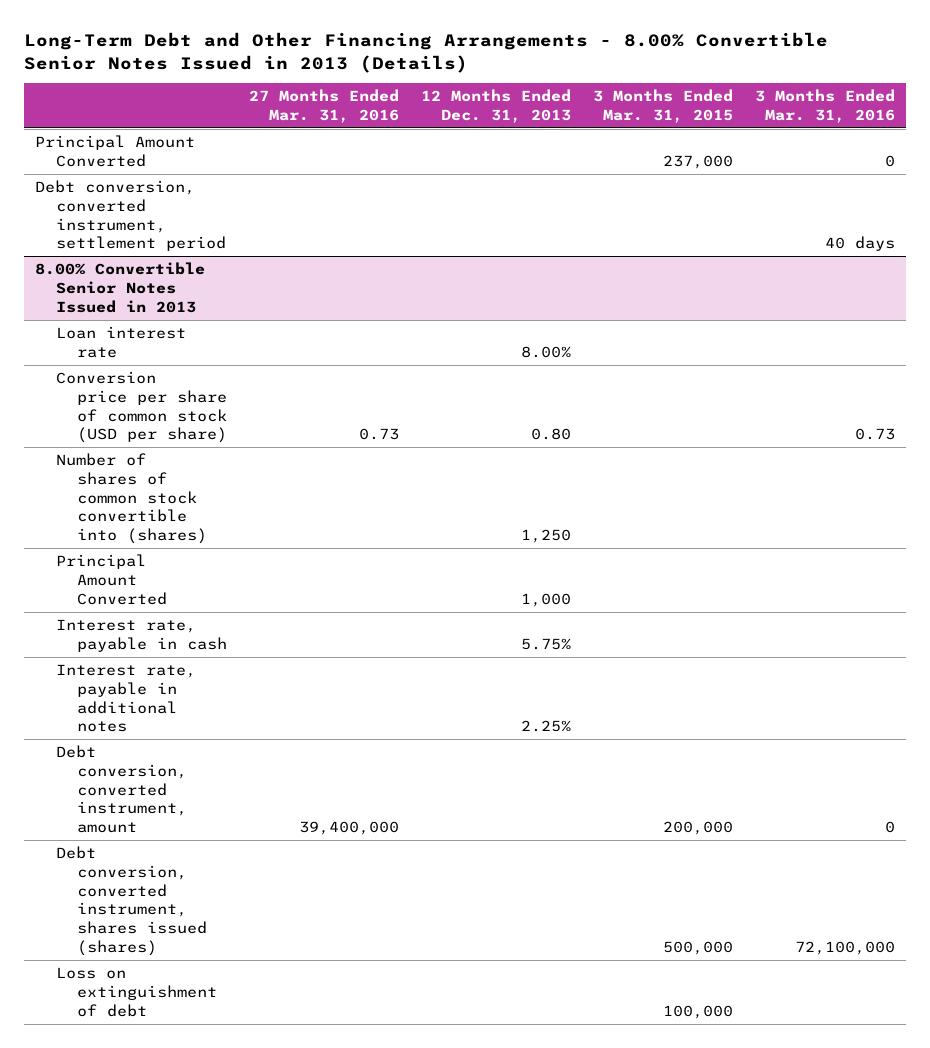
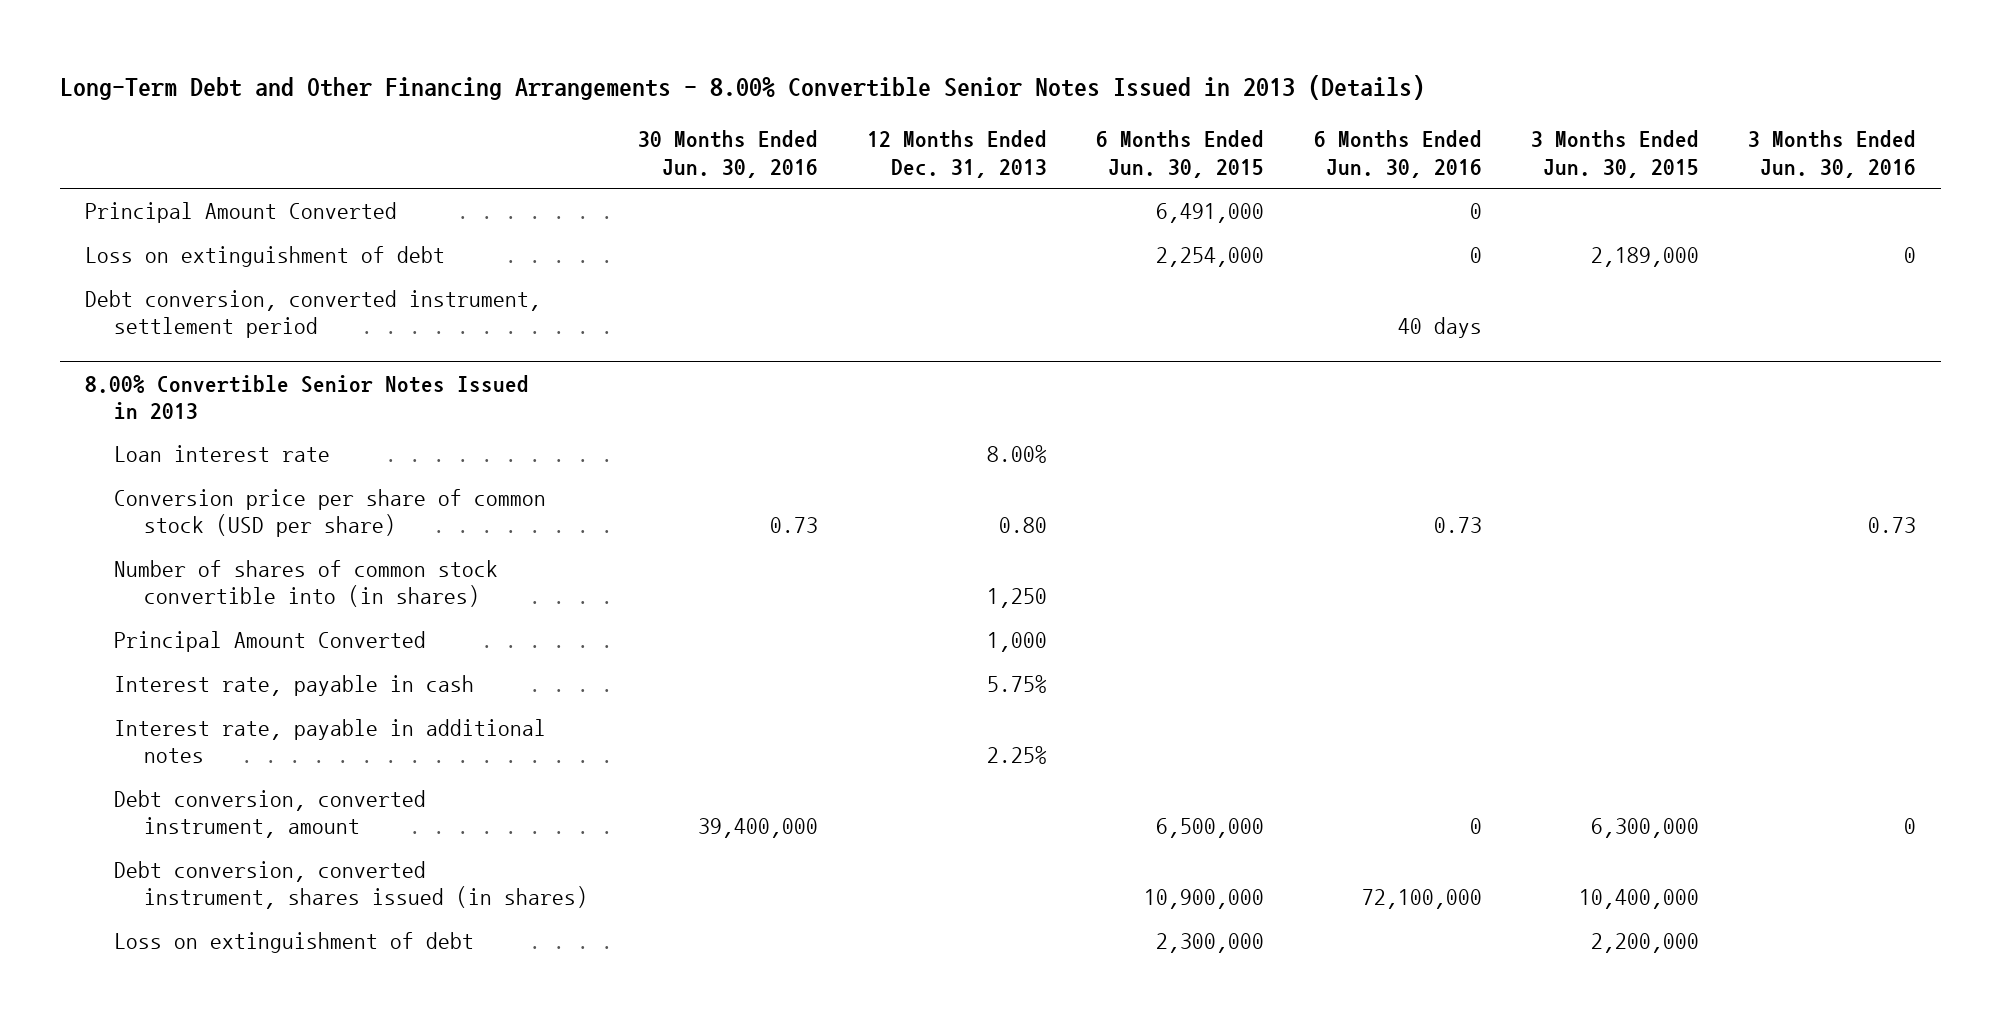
[249,89,400,124] 27 Months Ended Mar. 31, 2016 -> none
[592,89,733,124] 3 Months Ended Mar. 31, 2015 -> none
[754,89,895,124] 3 Months Ended Mar. 31, 2016 -> none
none -> [637,130,818,178] 30 Months Ended Jun. 30, 2016
none -> [1096,130,1265,178] 6 Months Ended Jun. 30, 2015
none -> [1313,130,1482,178] 6 Months Ended Jun. 30, 2016
none -> [1530,130,1699,178] 3 Months Ended Jun. 30, 2015
none -> [1748,130,1917,178] 3 Months Ended Jun. 30, 2016
none -> [84,246,445,268] Loss on extinguishment of debt
[56,453,208,545] Number of shares of common stock convertible into (shares) -> [114,560,499,608] Number of shares of common stock convertible into (in shares)
[56,846,208,956] Debt conversion, converted instrument, shares issued (shares) -> [114,861,589,910] Debt conversion, converted instrument, shares issued (in shares)

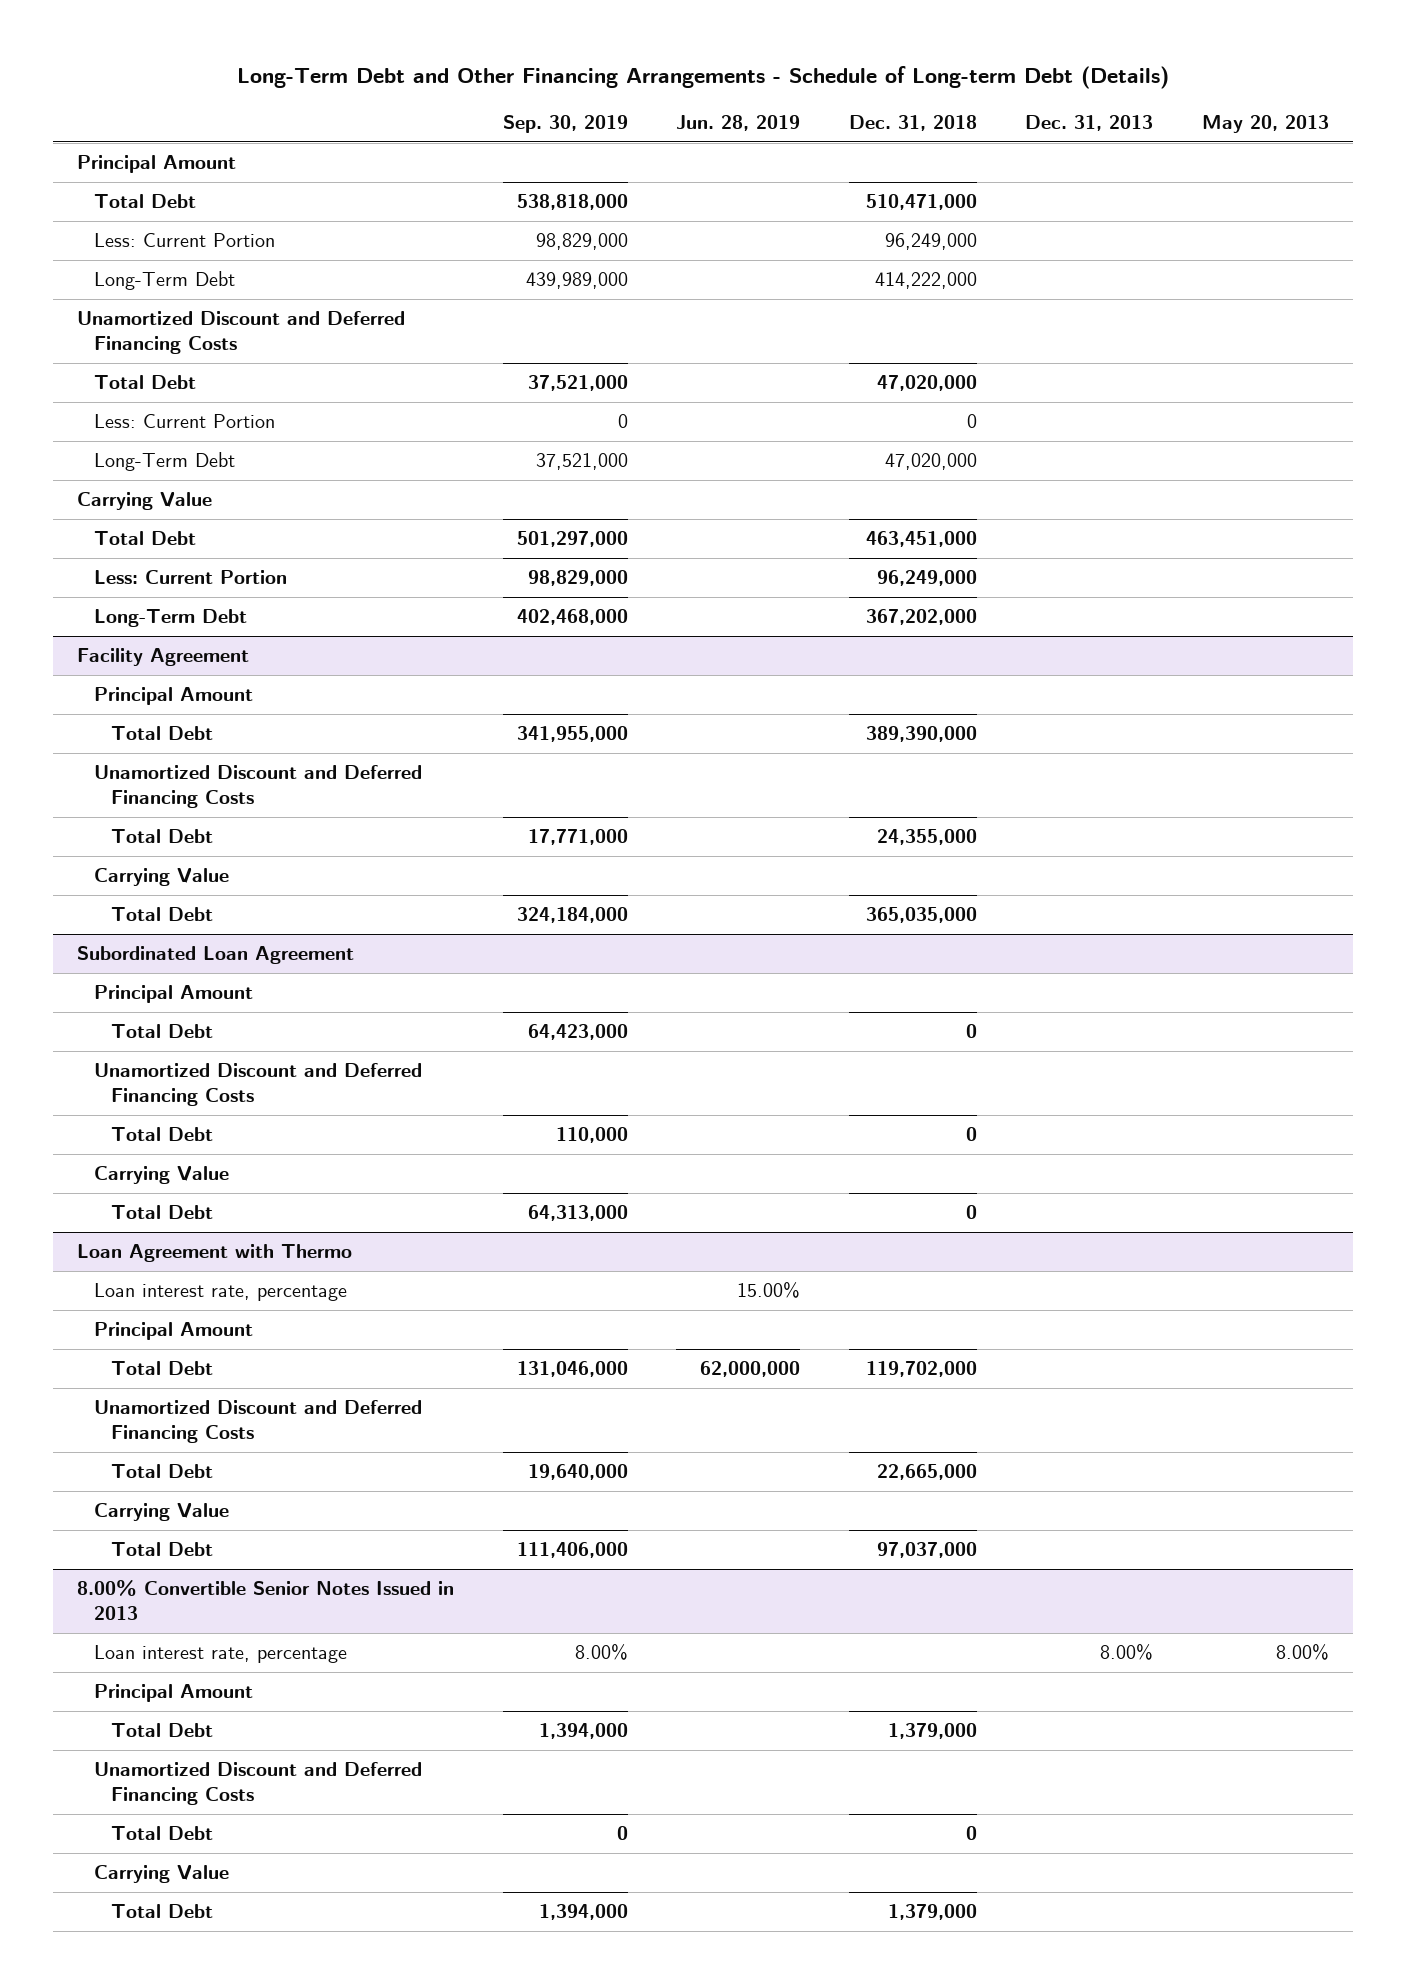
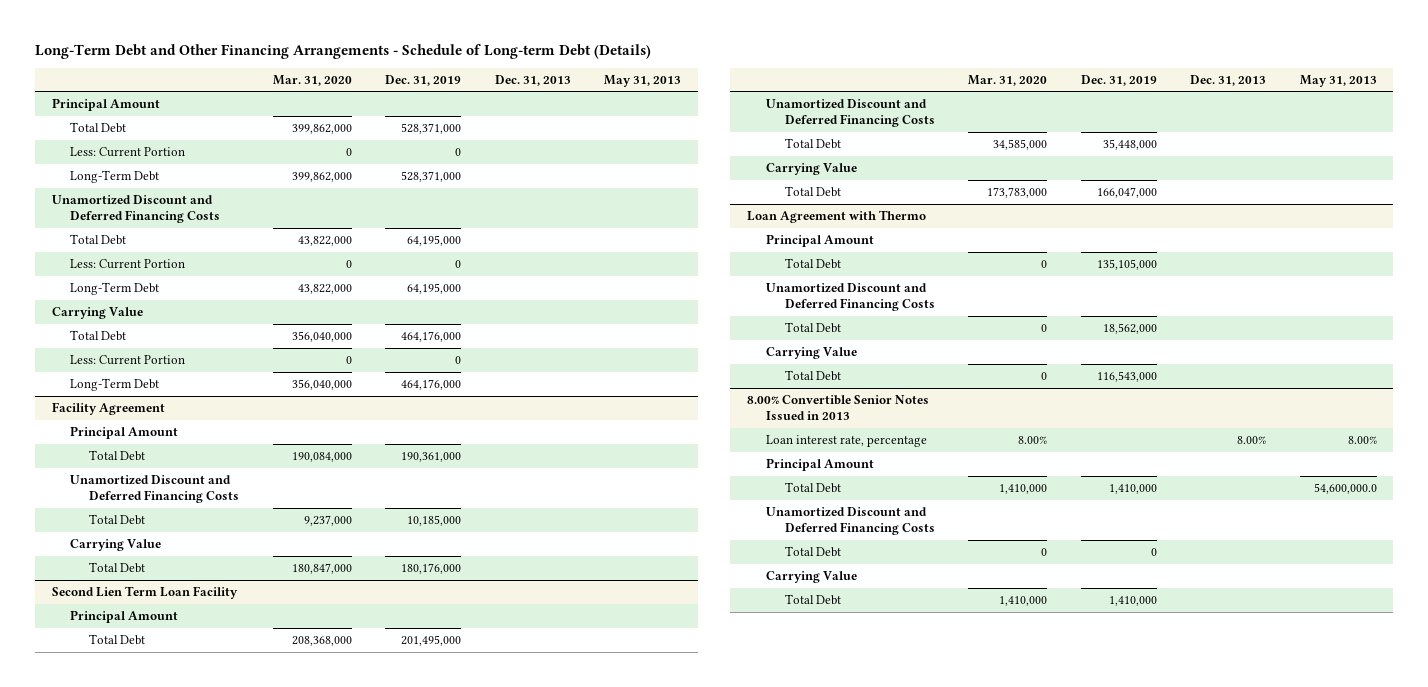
[502,114,628,133] Sep. 30, 2019 -> none
[676,114,801,131] Jun. 28, 2019 -> none
[848,114,977,131] Dec. 31, 2018 -> none
[1201,114,1329,133] May 20, 2013 -> none
none -> [272,74,352,86] Mar. 31, 2020
none -> [385,74,462,86] Dec. 31, 2019
none -> [604,74,682,87] May 31, 2013
[77,946,355,965] Subordinated Loan Agreement -> [51,586,238,600] Second Lien Term Loan Facility
[94,1283,348,1302] Loan interest rate, percentage -> none

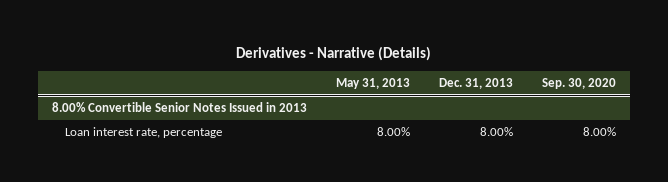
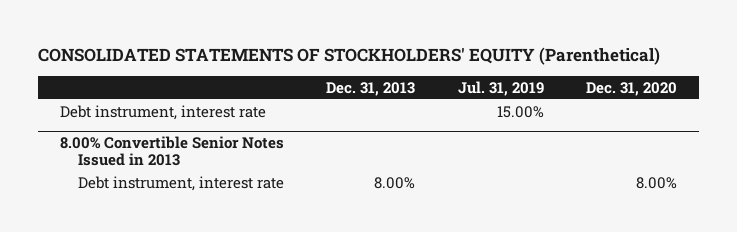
[235,45,431,61] Derivatives - Narrative (Details) -> [38,47,661,66] CONSOLIDATED STATEMENTS OF STOCKHOLDERS' EQUITY (Parenthetical)
[335,78,410,90] May 31, 2013 -> none
[541,78,616,90] Sep. 30, 2020 -> none
none -> [457,80,544,96] Jul. 31, 2019
none -> [586,81,678,96] Dec. 31, 2020
none -> [59,104,266,120] Debt instrument, interest rate
[65,127,223,139] Loan interest rate, percentage -> [77,175,284,191] Debt instrument, interest rate

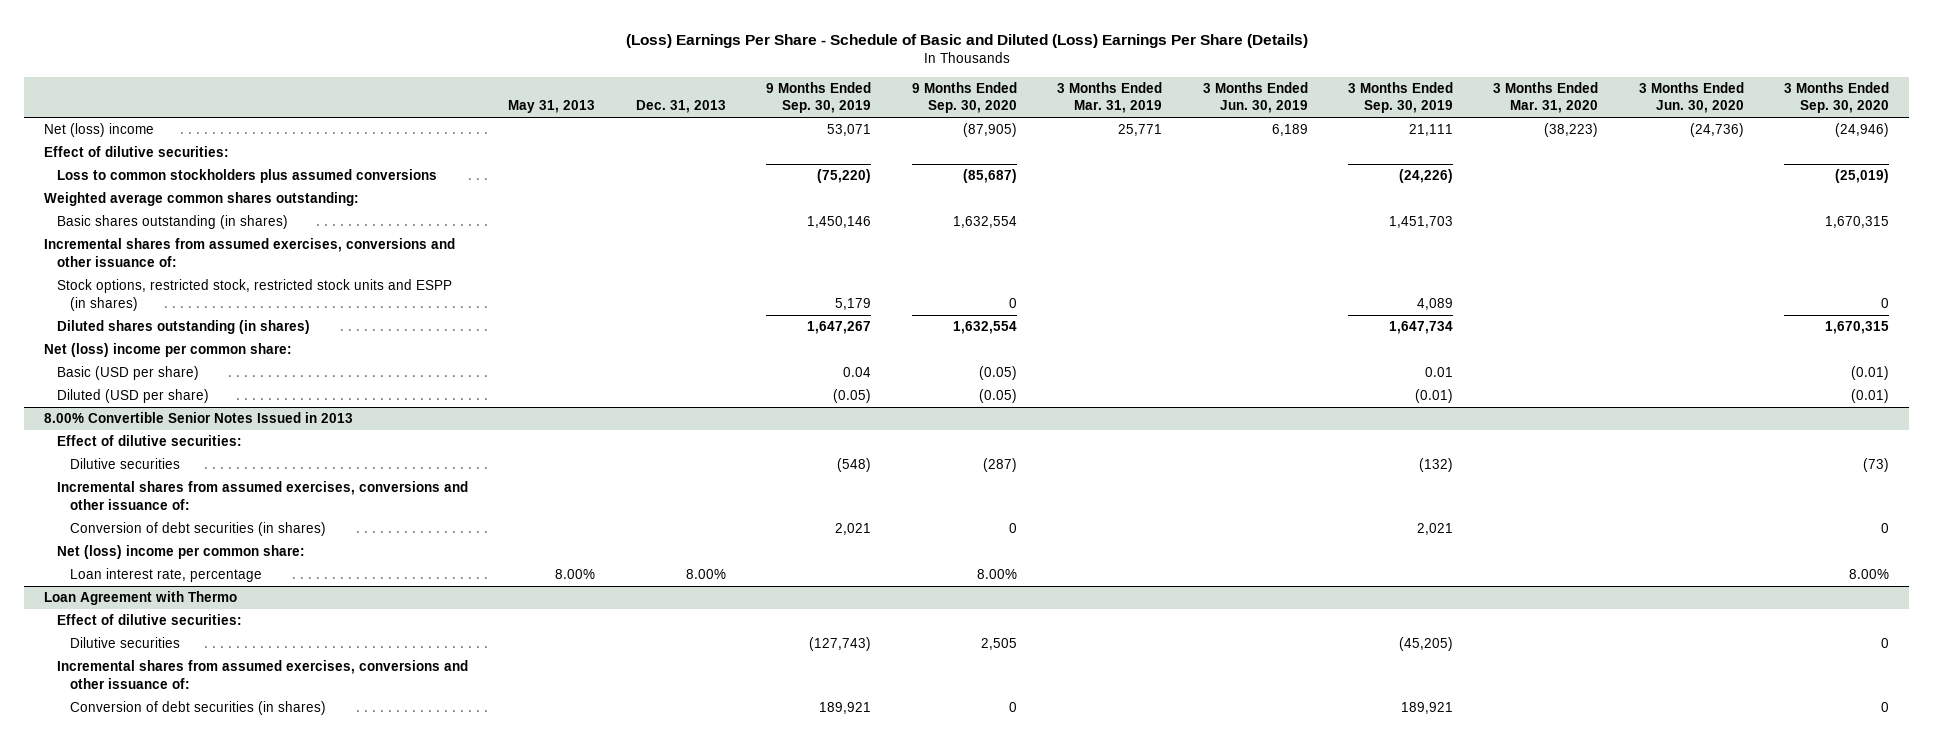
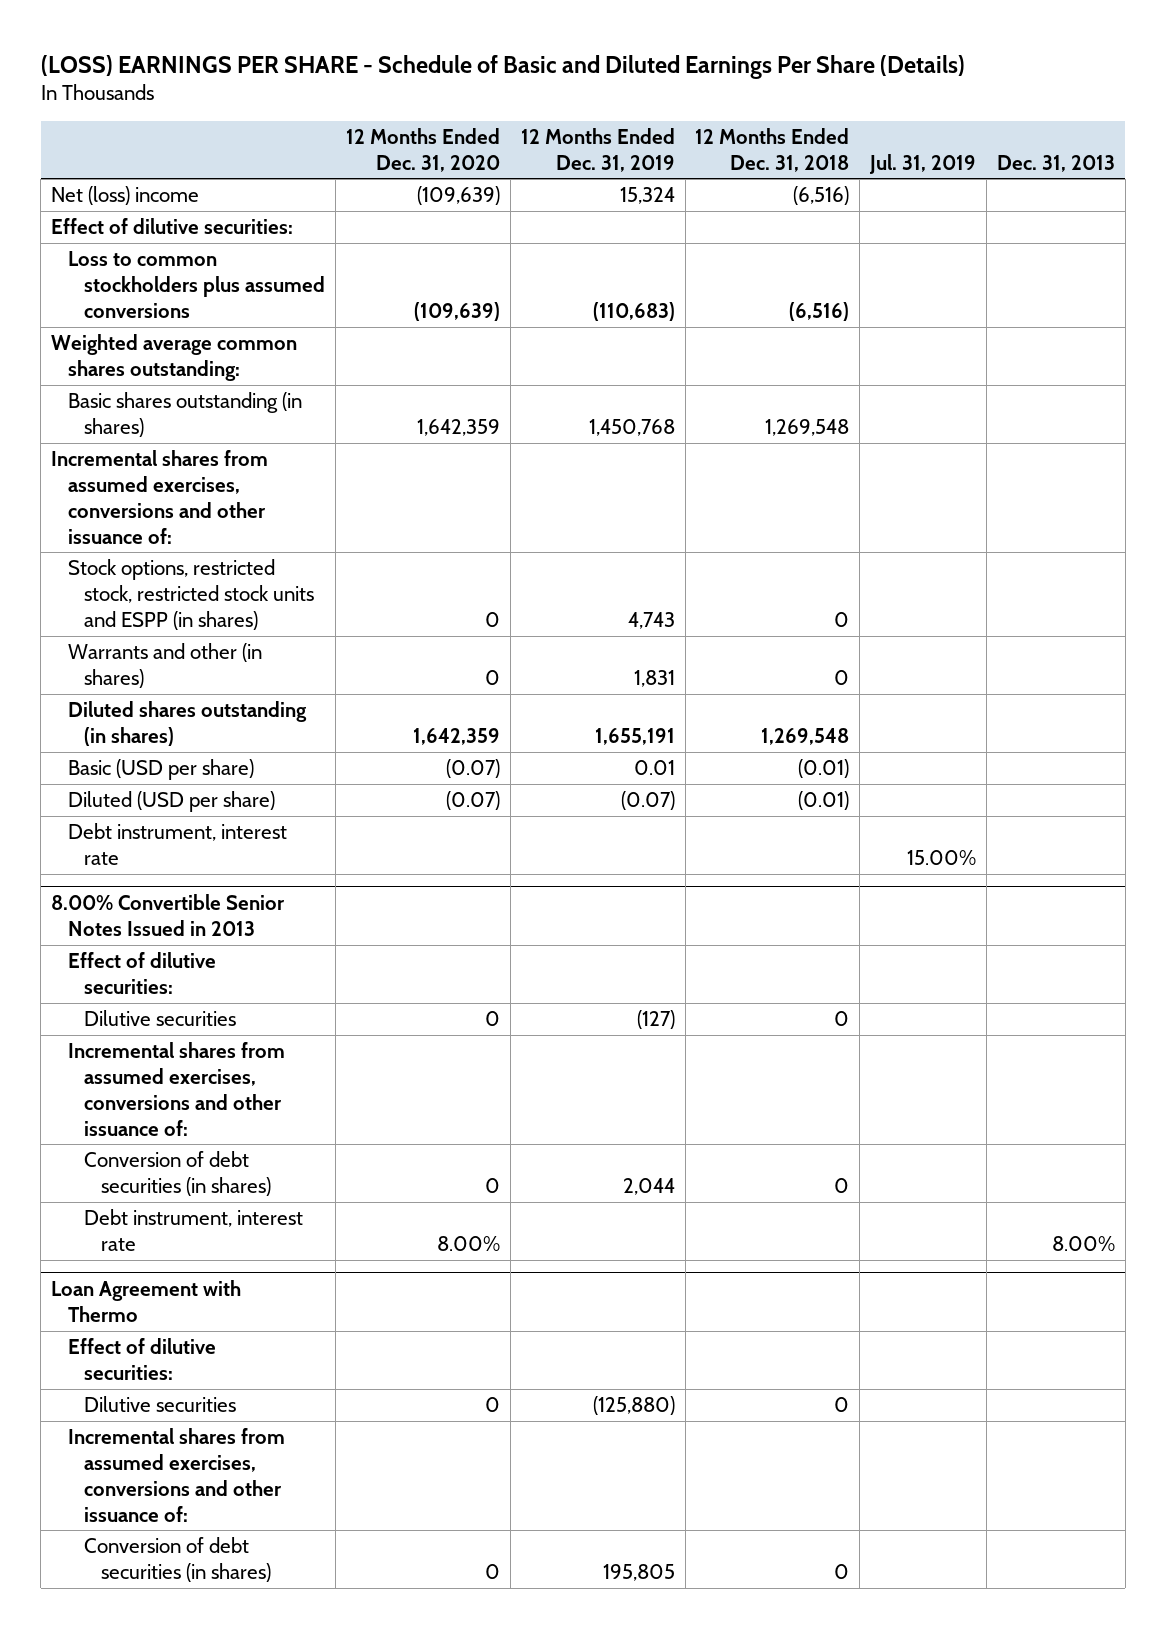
[625,33,1308,48] (Loss) Earnings Per Share - Schedule of Basic and Diluted (Loss) Earnings Per Share (Details) -> [40,54,965,79] (LOSS) EARNINGS PER SHARE - Schedule of Basic and Diluted Earnings Per Share (Details)
[508,100,596,114] May 31, 2013 -> none
[766,82,872,114] 9 Months Ended Sep. 30, 2019 -> none
[911,82,1017,114] 9 Months Ended Sep. 30, 2020 -> none
[1057,82,1163,114] 3 Months Ended Mar. 31, 2019 -> none
[1202,82,1308,114] 3 Months Ended Jun. 30, 2019 -> none
[1347,82,1453,114] 3 Months Ended Sep. 30, 2019 -> none
[1493,82,1599,114] 3 Months Ended Mar. 31, 2020 -> none
[1638,82,1744,114] 3 Months Ended Jun. 30, 2020 -> none
[1784,82,1890,114] 3 Months Ended Sep. 30, 2020 -> none
none -> [346,127,501,172] 12 Months Ended Dec. 31, 2020
none -> [520,127,675,172] 12 Months Ended Dec. 31, 2019
none -> [695,127,850,172] 12 Months Ended Dec. 31, 2018
none -> [869,153,977,174] Jul. 31, 2019
none -> [67,643,262,688] Warrants and other (in shares)
[44,343,293,358] Net (loss) income per common share: -> none
none -> [67,823,287,865] Debt instrument, interest rate
[56,545,305,560] Net (loss) income per common share: -> none
[69,568,262,583] Loan interest rate, percentage -> [84,1209,304,1251] Debt instrument, interest rate

